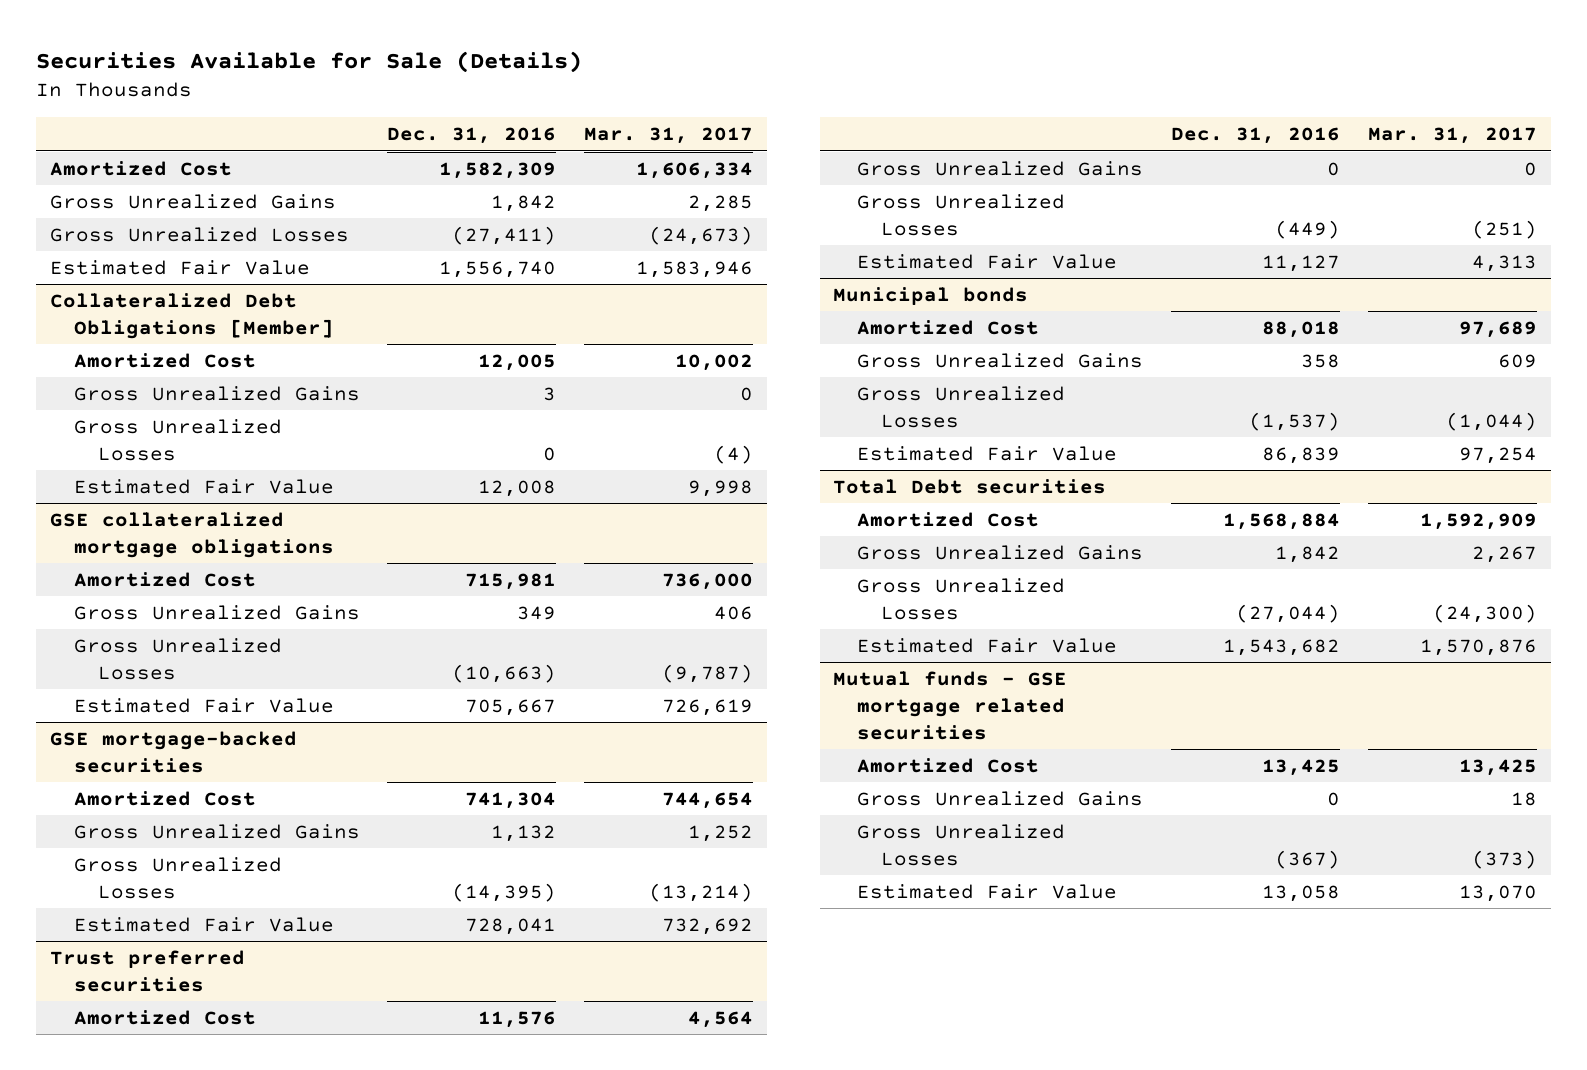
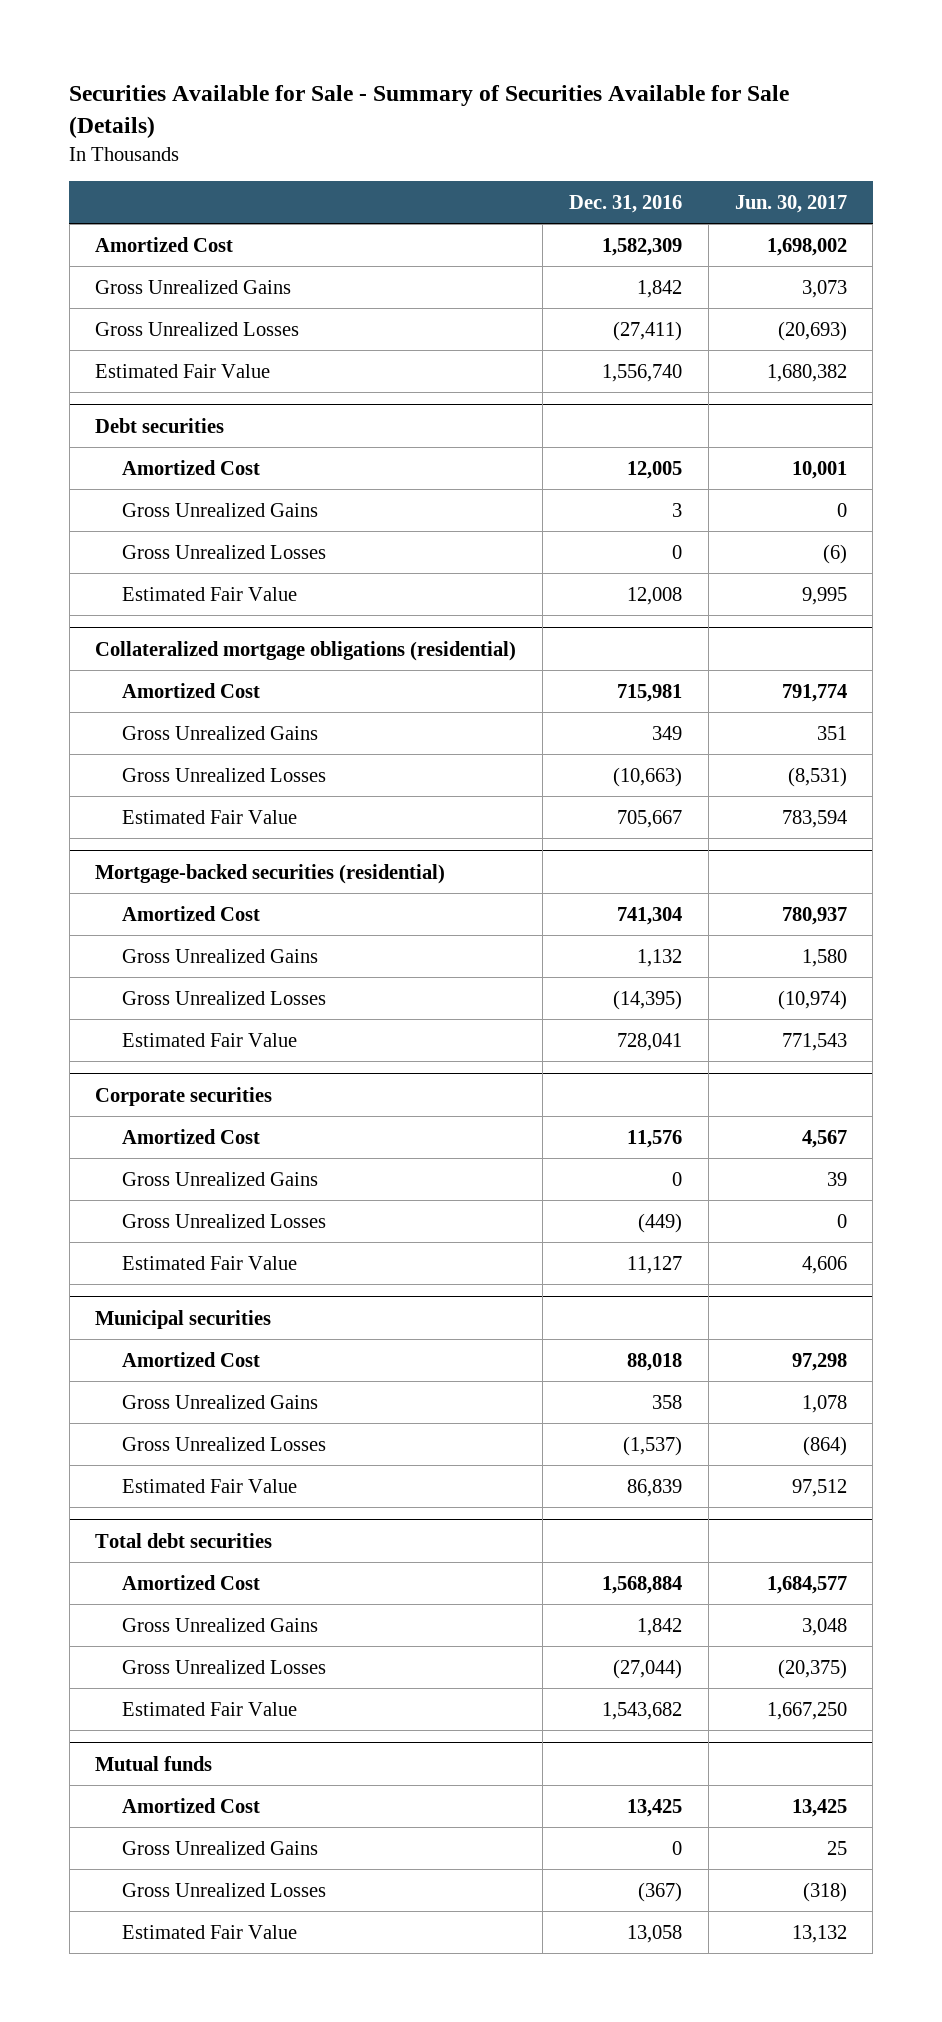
[35,51,582,74] Securities Available for Sale (Details) -> [69,85,790,138] Securities Available for Sale - Summary of Securities Available for Sale (Details)
[584,127,754,145] Mar. 31, 2017 -> none
none -> [734,194,847,213] Jun. 30, 2017
[49,292,334,339] Collateralized Debt Obligations [Member] -> none
none -> [95,417,225,433] Debt securities
[49,511,334,558] GSE collateralized mortgage obligations -> [95,640,517,661] Collateralized mortgage obligations (residential)
[49,730,297,773] GSE mortgage-backed securities -> [95,863,446,884] Mortgage-backed securities (residential)
[49,949,245,992] Trust preferred securities -> none
none -> [95,1086,273,1106] Corporate securities
[833,286,1029,305] Municipal bonds -> [95,1309,272,1329] Municipal securities
[833,478,1107,494] Total Debt securities -> [95,1532,273,1548] Total debt securities
[833,670,1068,740] Mutual funds - GSE mortgage related securities -> [95,1755,213,1771] Mutual funds

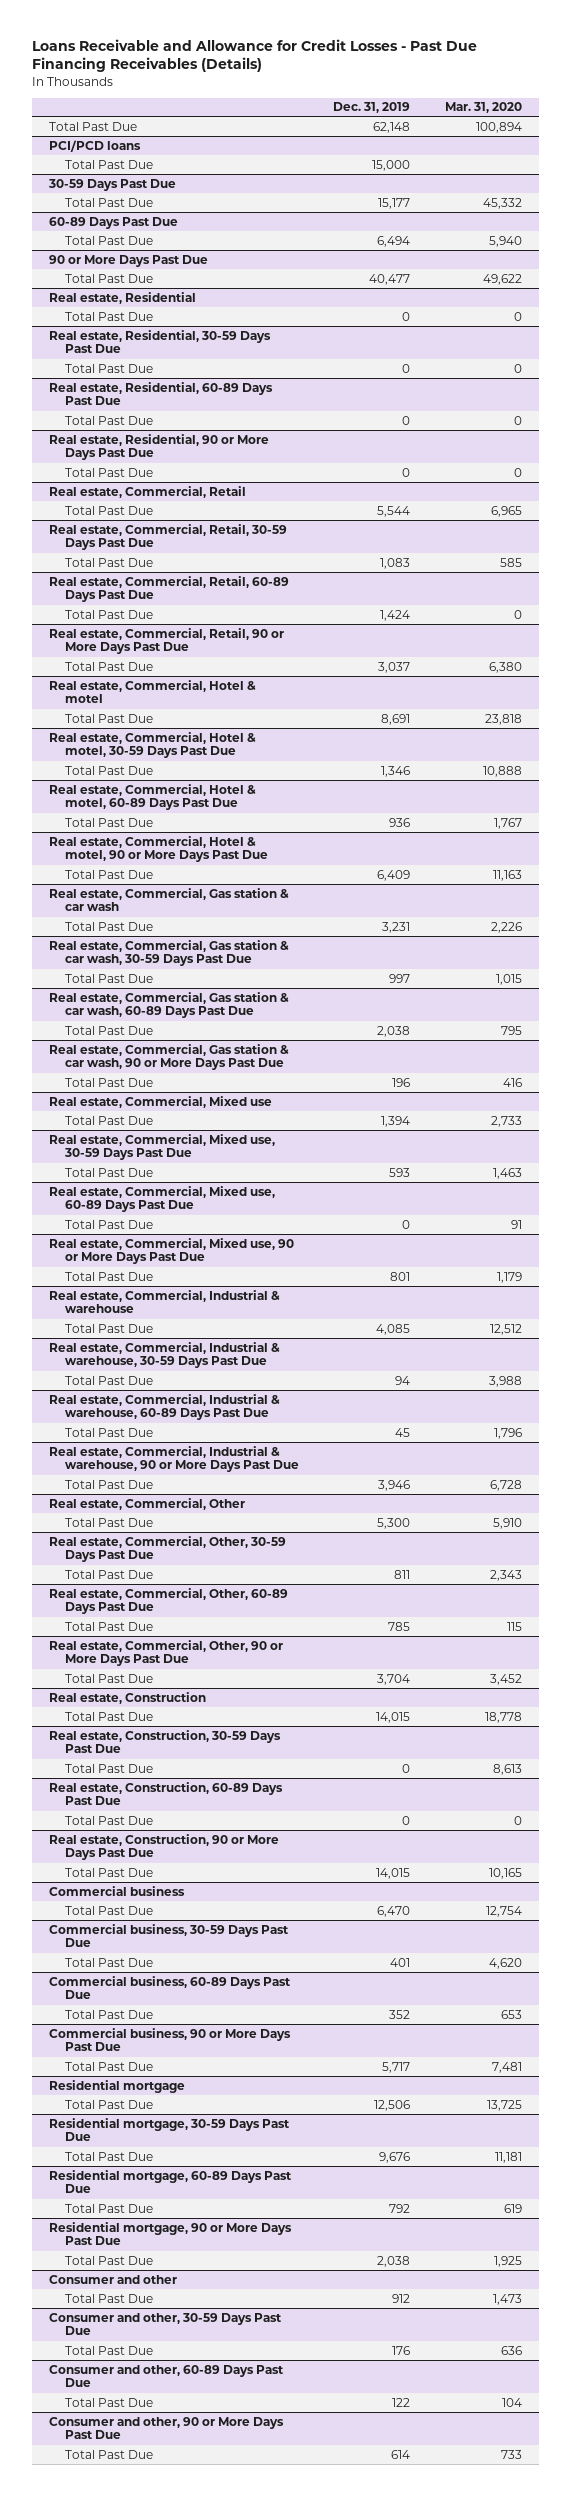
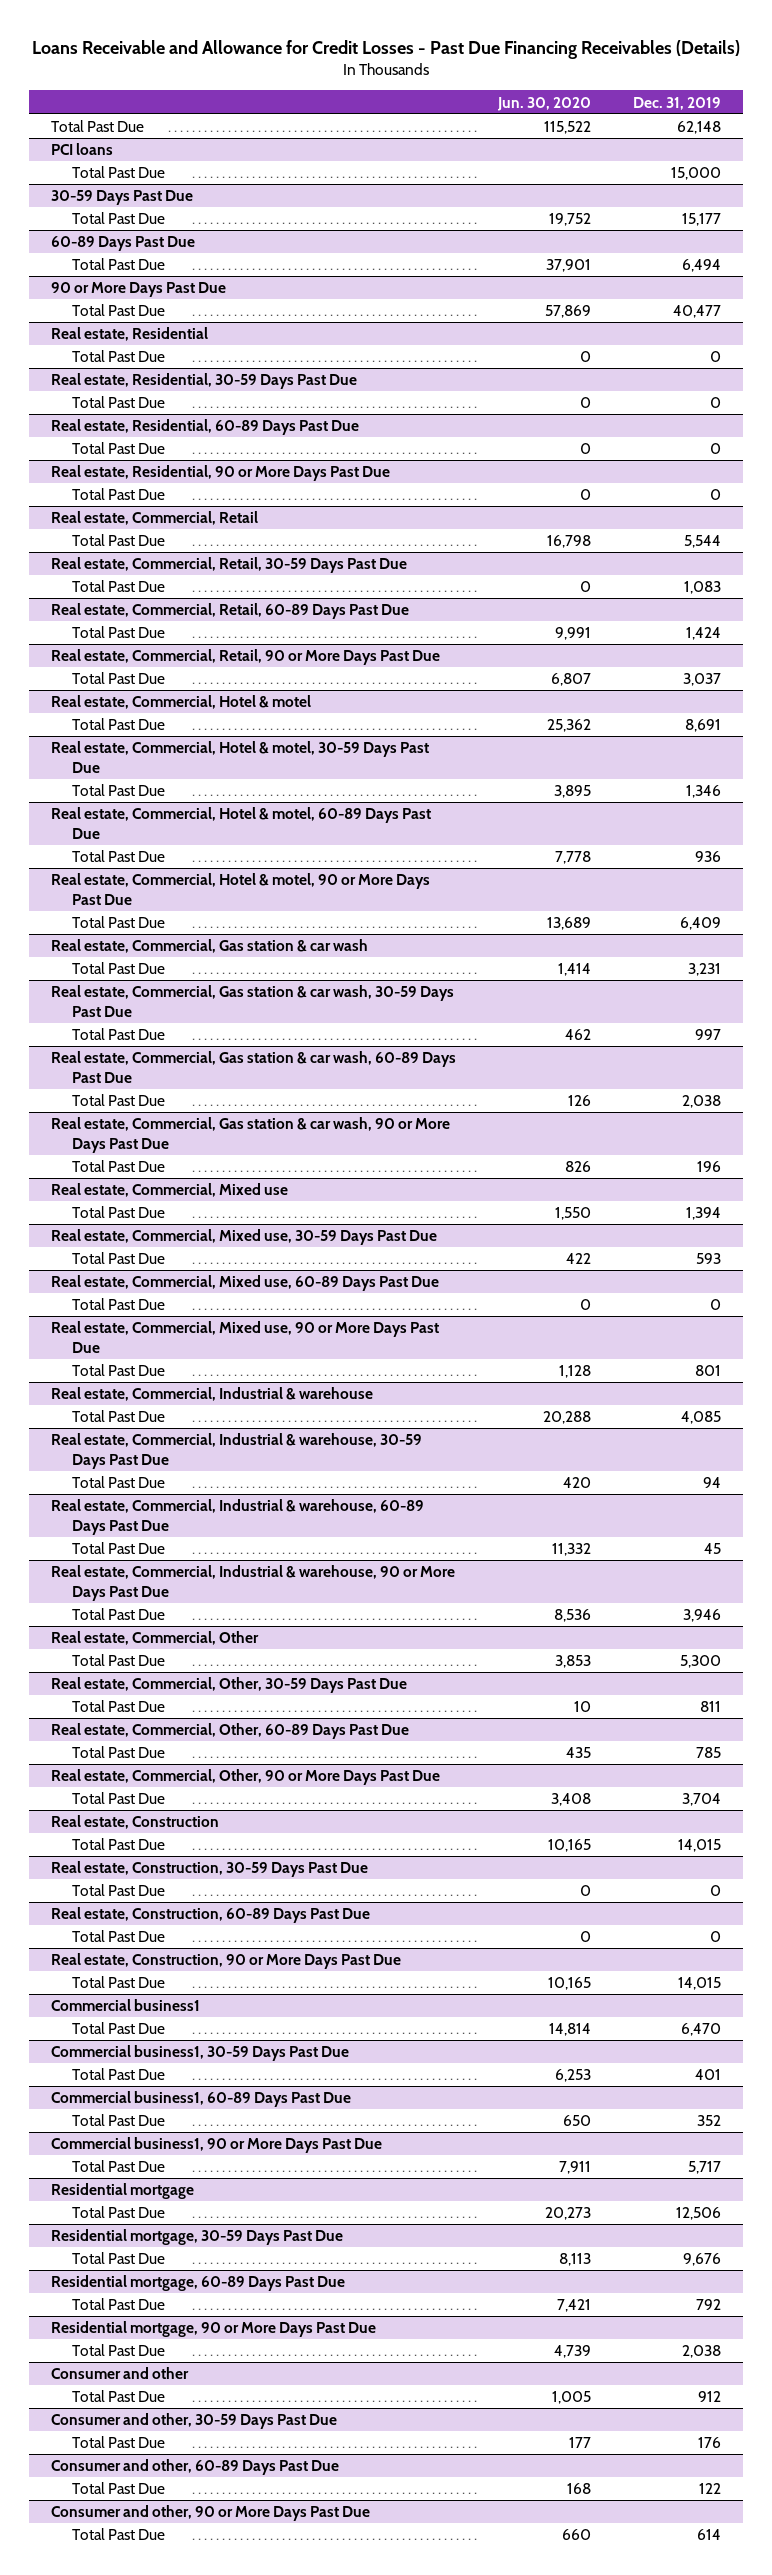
[444,102,522,114] Mar. 31, 2020 -> none
none -> [497,96,592,111] Jun. 30, 2020
[49,139,142,152] PCI/PCD loans -> [50,143,113,156] PCI loans
[49,1885,186,1896] Commercial business -> [50,1999,200,2012] Commercial business1
[49,1923,290,1948] Commercial business, 30-59 Days Past Due -> [50,2045,349,2062] Commercial business1, 30-59 Days Past Due
[49,1975,292,2000] Commercial business, 60-89 Days Past Due -> [50,2091,351,2108] Commercial business1, 60-89 Days Past Due
[49,2027,292,2052] Commercial business, 90 or More Days Past Due -> [50,2137,382,2154] Commercial business1, 90 or More Days Past Due

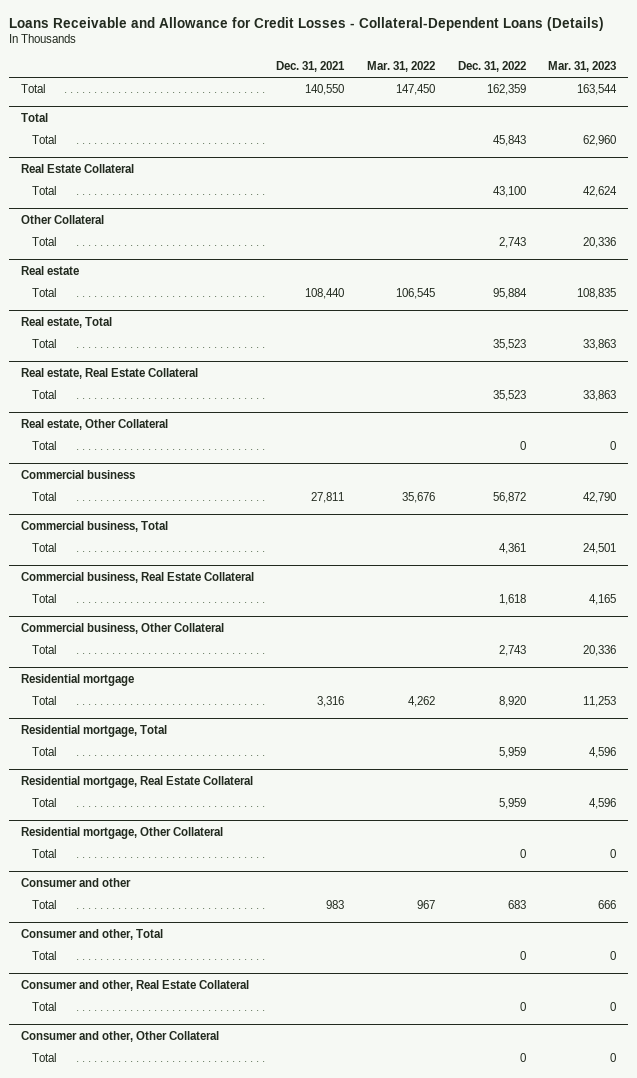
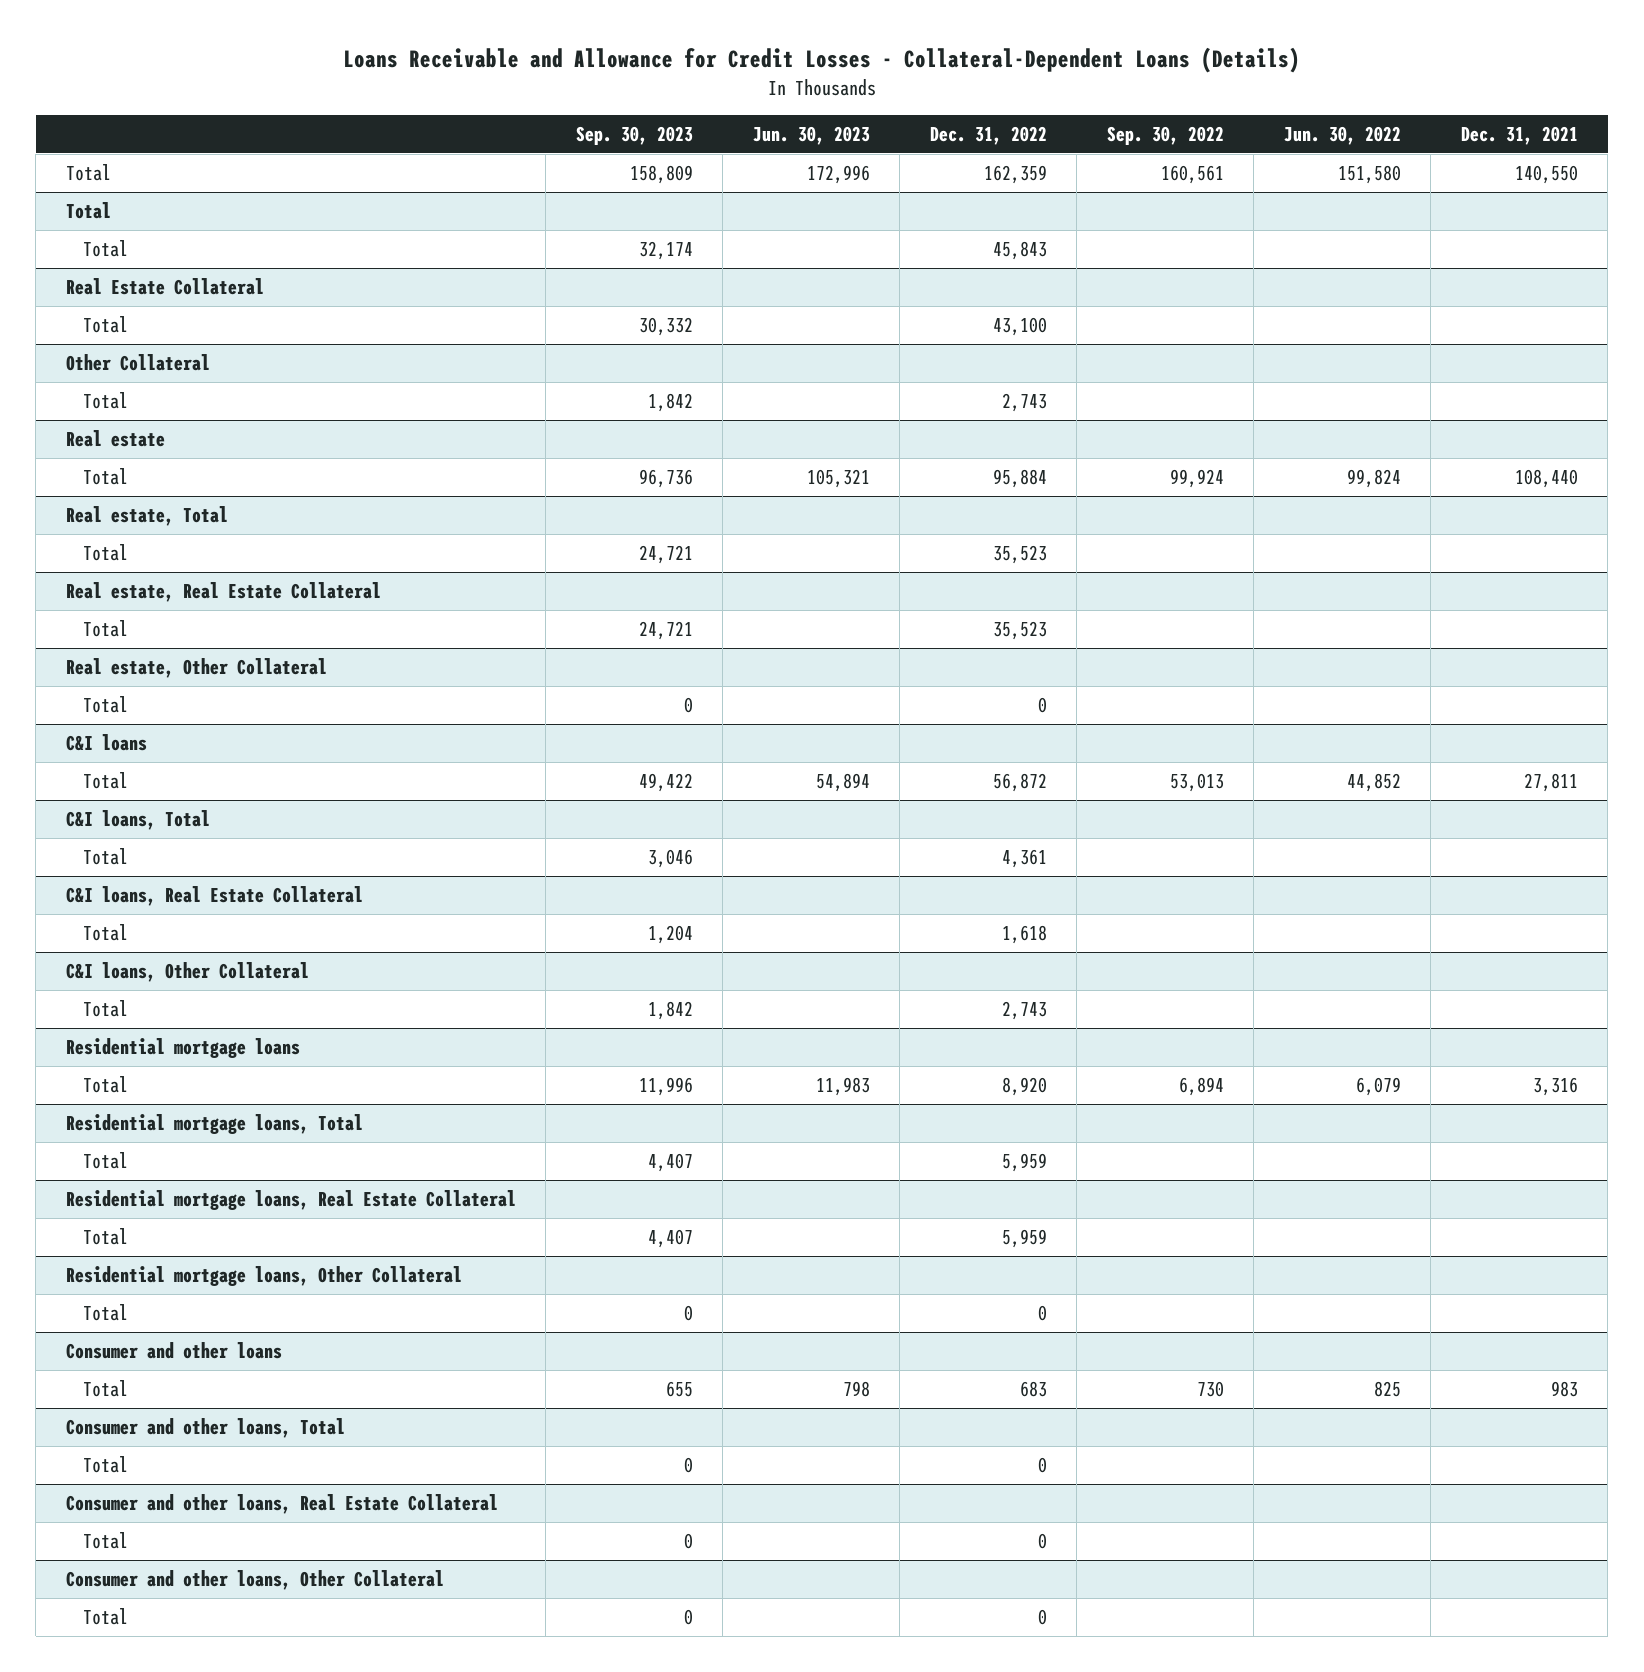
[367,61,436,73] Mar. 31, 2022 -> none
[548,61,617,73] Mar. 31, 2023 -> none
none -> [575,126,693,146] Sep. 30, 2023
none -> [752,126,870,146] Jun. 30, 2023
none -> [1106,126,1224,146] Sep. 30, 2022
none -> [1283,126,1401,146] Jun. 30, 2022
[20,470,135,480] Commercial business -> [65,734,147,752] C&I loans
[20,521,168,533] Commercial business, Total -> none
none -> [65,810,210,831] C&I loans, Total
[20,572,254,584] Commercial business, Real Estate Collateral -> none
none -> [65,886,363,907] C&I loans, Real Estate Collateral
[20,623,224,635] Commercial business, Other Collateral -> none
none -> [65,962,309,983] C&I loans, Other Collateral
[20,674,134,687] Residential mortgage -> [65,1038,300,1059] Residential mortgage loans
[20,725,167,738] Residential mortgage, Total -> [65,1114,363,1135] Residential mortgage loans, Total
[20,776,253,789] Residential mortgage, Real Estate Collateral -> [65,1190,516,1211] Residential mortgage loans, Real Estate Collateral
[20,827,223,840] Residential mortgage, Other Collateral -> [65,1266,462,1287] Residential mortgage loans, Other Collateral
[20,878,131,888] Consumer and other -> [65,1342,282,1360] Consumer and other loans
[20,929,163,941] Consumer and other, Total -> [65,1418,345,1439] Consumer and other loans, Total
[20,980,249,992] Consumer and other, Real Estate Collateral -> [65,1494,498,1515] Consumer and other loans, Real Estate Collateral
[20,1031,219,1043] Consumer and other, Other Collateral -> [65,1570,444,1591] Consumer and other loans, Other Collateral

